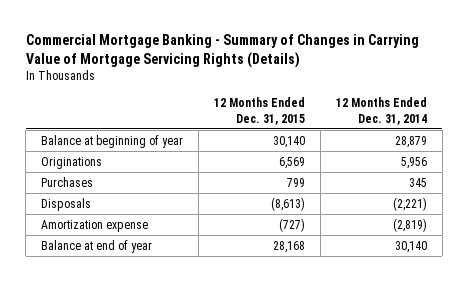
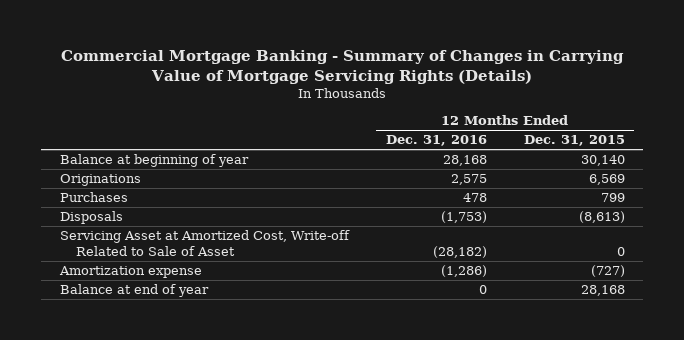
[335,97,427,125] 12 Months Ended Dec. 31, 2014 -> none
none -> [385,135,487,147] Dec. 31, 2016
none -> [59,230,350,256] Servicing Asset at Amortized Cost, Write-off Related to Sale of Asset

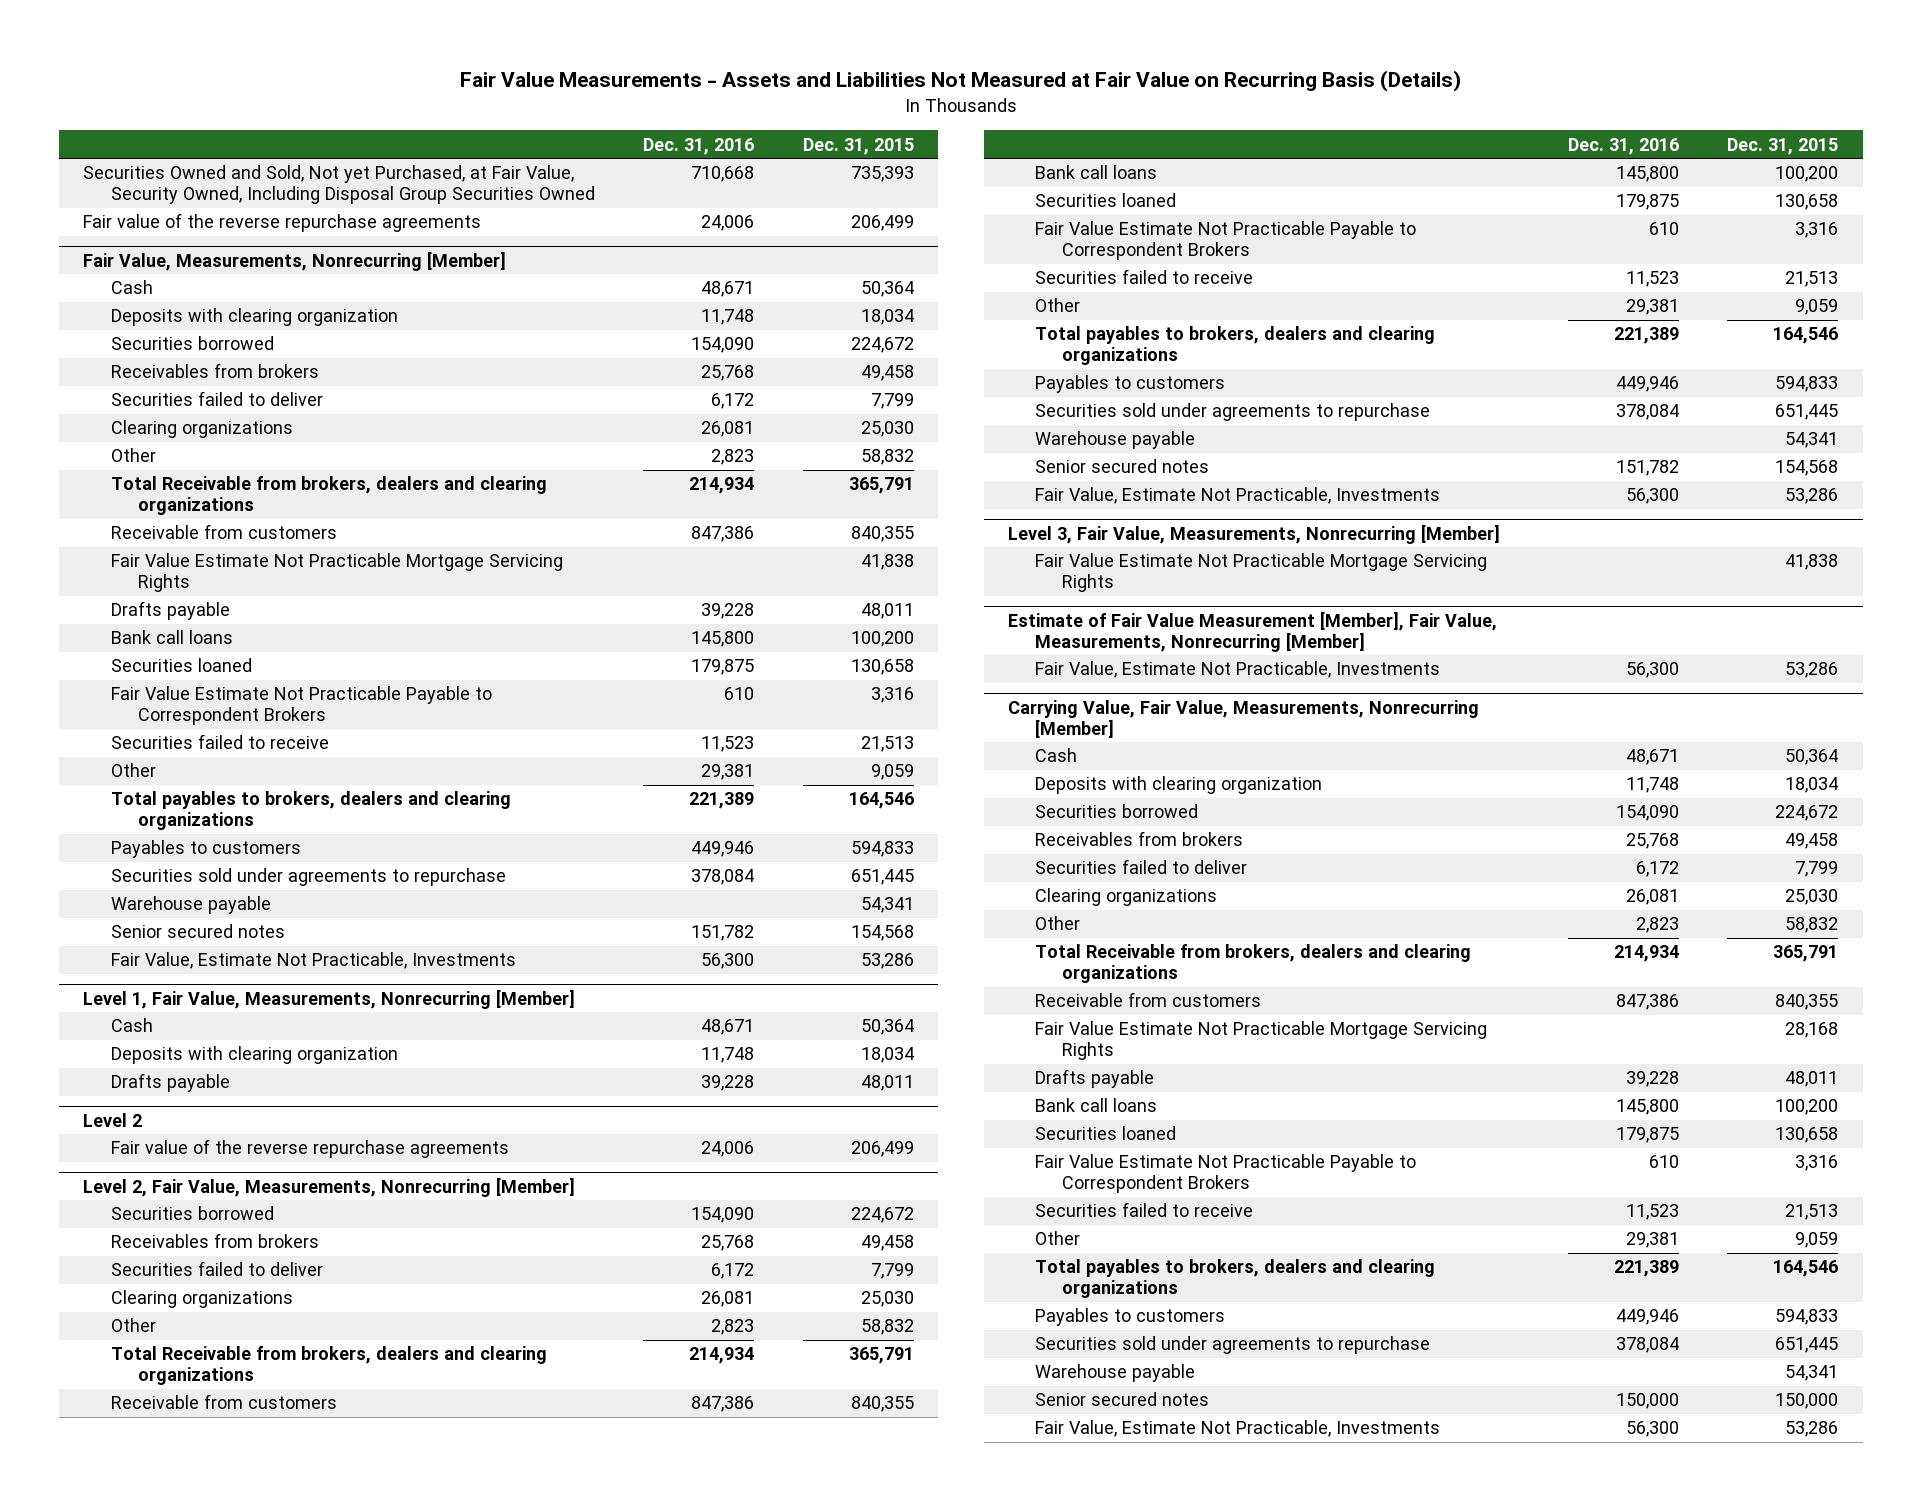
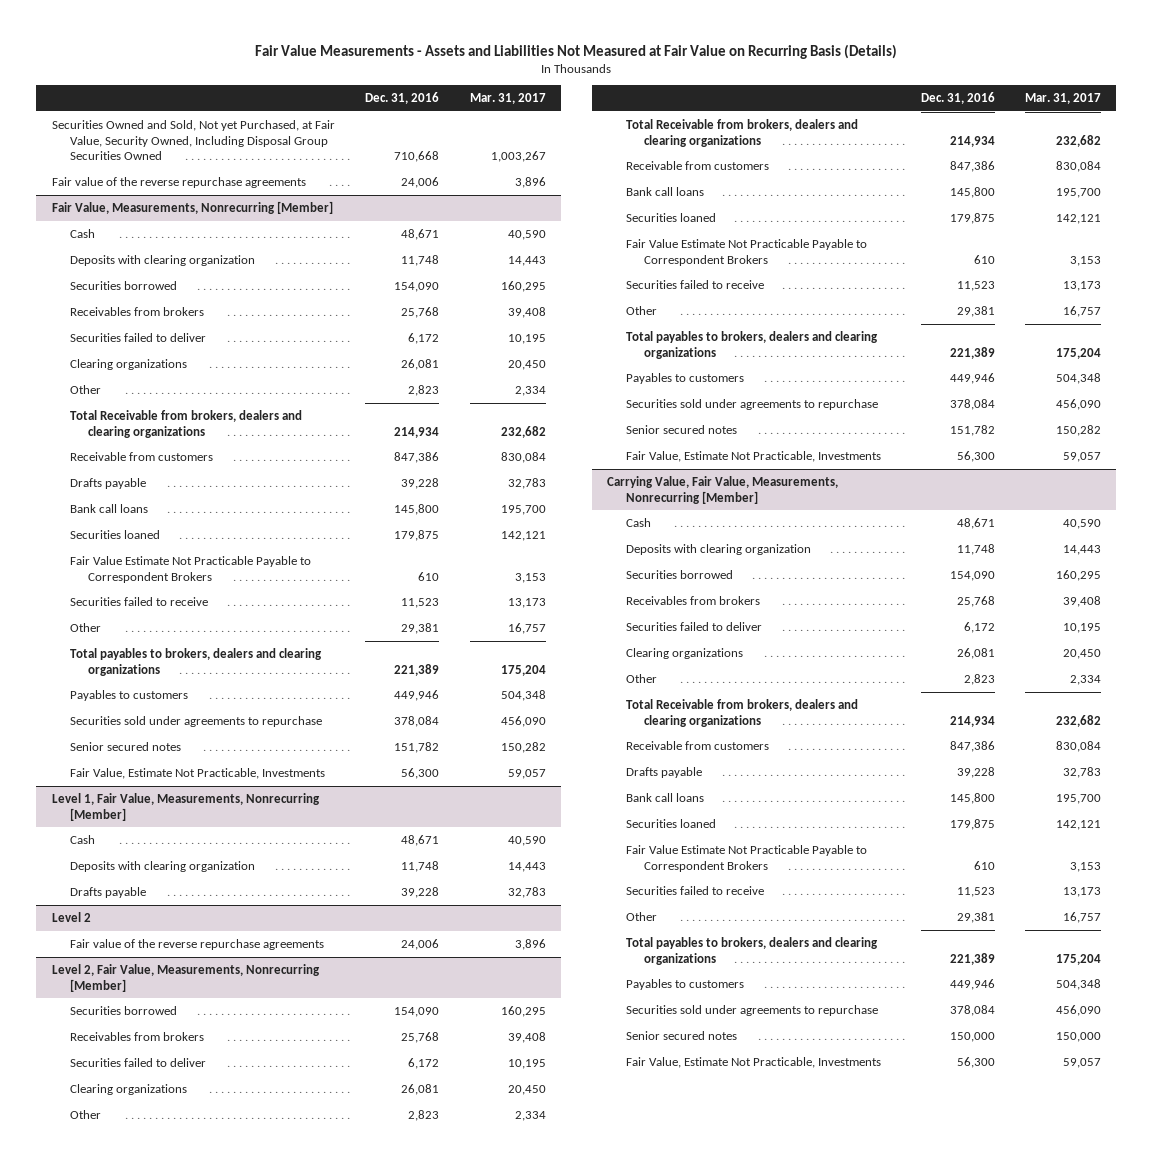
[802,137,914,155] Dec. 31, 2015 -> none
none -> [469,93,546,105] Mar. 31, 2017
[110,553,563,593] Fair Value Estimate Not Practicable Mortgage Servicing Rights -> none
[110,896,271,915] Warehouse payable -> none
[1035,431,1196,450] Warehouse payable -> none
[1007,523,1500,544] Level 3, Fair Value, Measurements, Nonrecurring [Member] -> none
[1035,553,1488,593] Fair Value Estimate Not Practicable Mortgage Servicing Rights -> none
[1007,610,1497,652] Estimate of Fair Value Measurement [Member], Fair Value, Measurements, Nonrecurring [Member] -> none
[1035,661,1441,679] Fair Value, Estimate Not Practicable, Investments -> none
[1035,1021,1488,1061] Fair Value Estimate Not Practicable Mortgage Servicing Rights -> none
[1035,1364,1196,1383] Warehouse payable -> none

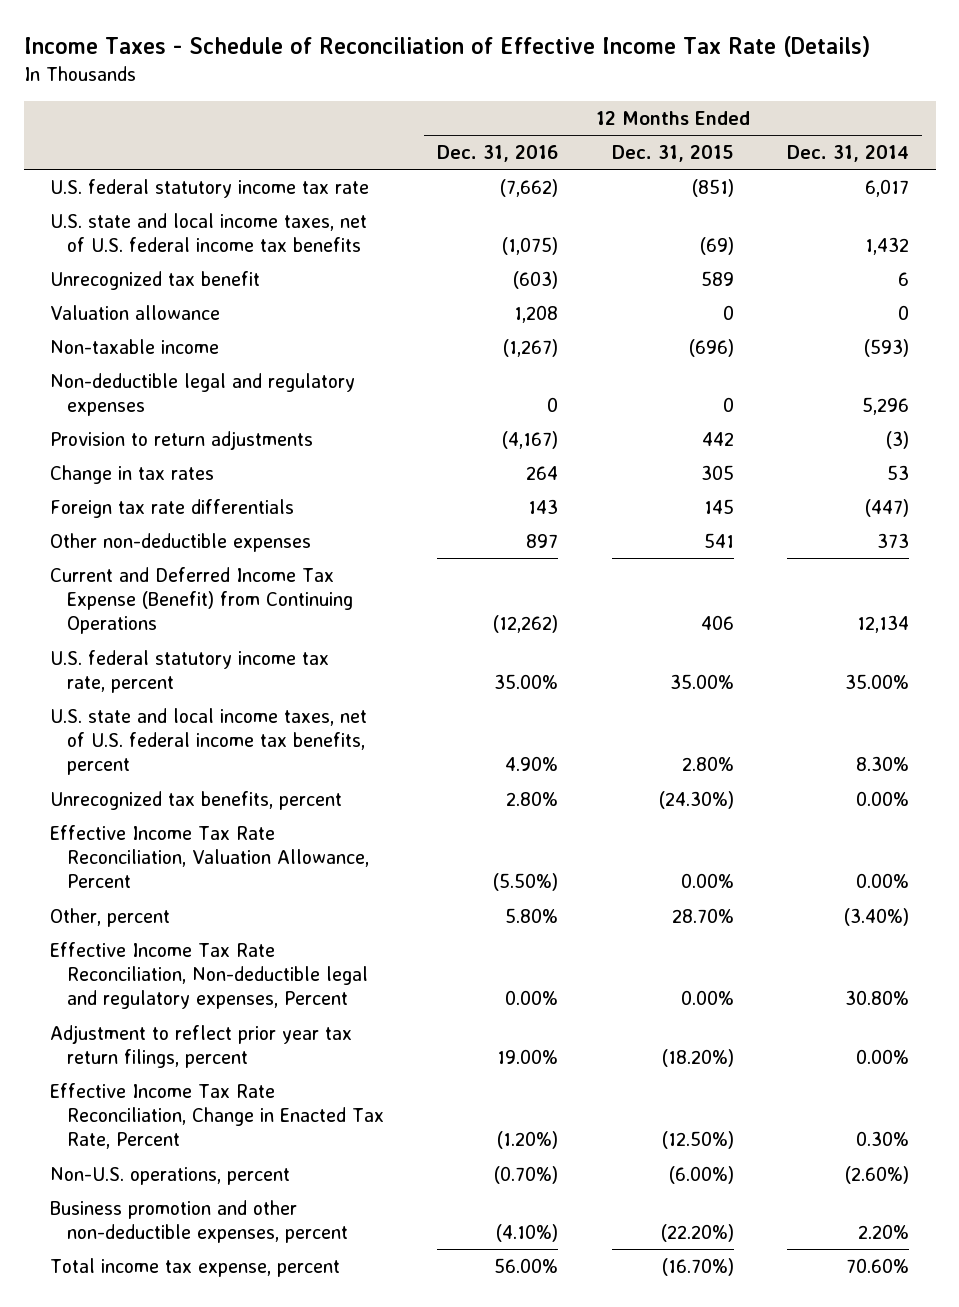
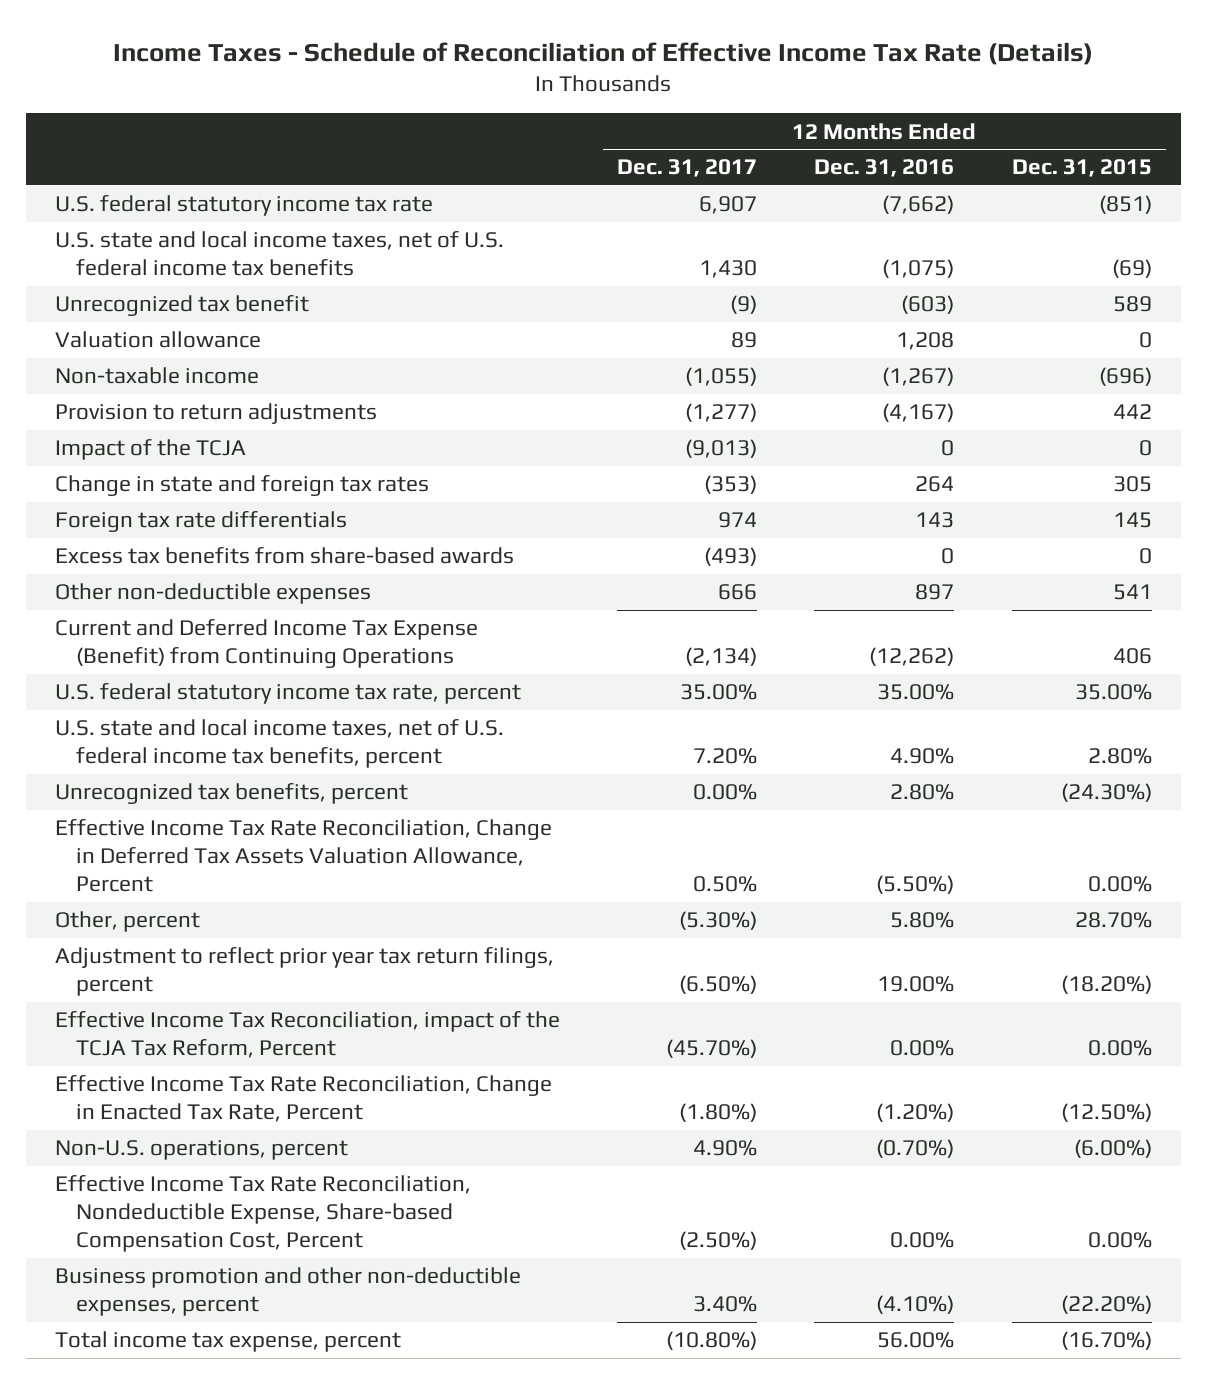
[787,144,910,162] Dec. 31, 2014 -> none
none -> [617,159,758,178] Dec. 31, 2017
[50,372,356,417] Non-deductible legal and regulatory expenses -> none
none -> [54,439,246,461] Impact of the TCJA
[50,464,215,484] Change in tax rates -> [54,475,429,497] Change in state and foreign tax rates
none -> [54,547,514,565] Excess tax benefits from share-based awards
[50,824,370,889] Effective Income Tax Rate Reconciliation, Valuation Allowance, Percent -> [54,819,552,893] Effective Income Tax Rate Reconciliation, Change in Deferred Tax Assets Valuation Allowance, Percent
[50,941,369,1010] Effective Income Tax Rate Reconciliation, Non-deductible legal and regulatory expenses, Percent -> none
none -> [54,1011,560,1059] Effective Income Tax Reconciliation, impact of the TCJA Tax Reform, Percent
none -> [54,1175,471,1253] Effective Income Tax Rate Reconciliation, Nondeductible Expense, Share-based Compensation Cost, Percent

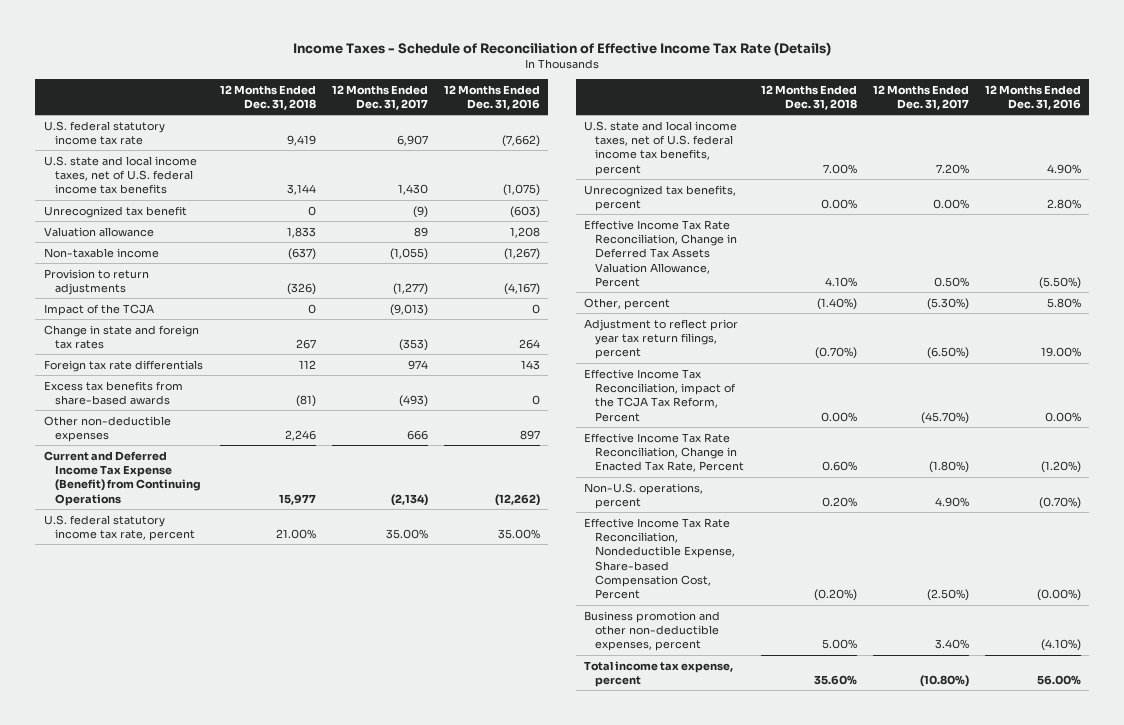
[1011,159,1152,178] Dec. 31, 2015 -> none
none -> [219,84,316,111] 12 Months Ended Dec. 31, 2018
[890,1232,955,1249] 0.00% -> [1036,589,1081,602] (0.00%)

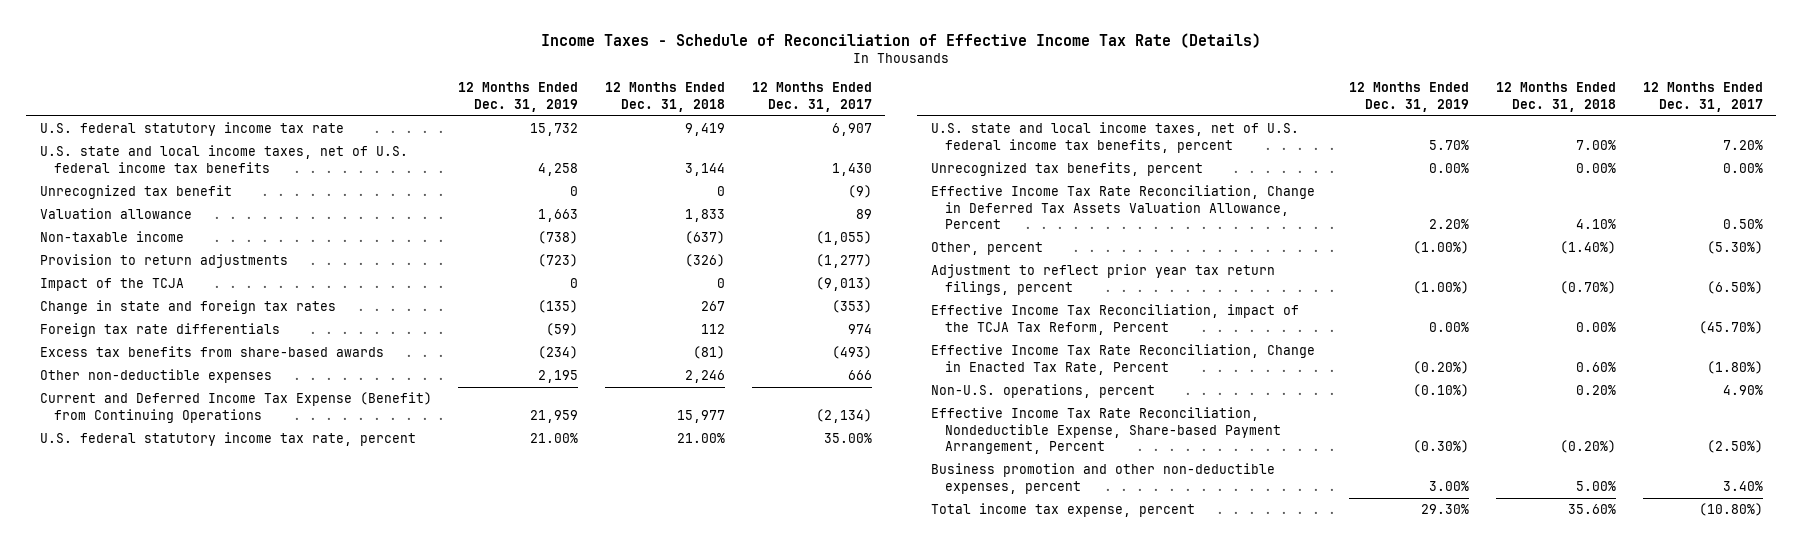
[444,84,541,111] 12 Months Ended Dec. 31, 2016 -> none
none -> [458,82,579,112] 12 Months Ended Dec. 31, 2019
[584,517,736,600] Effective Income Tax Rate Reconciliation, Nondeductible Expense, Share-based Compensation Cost, Percent -> [930,407,1282,455] Effective Income Tax Rate Reconciliation, Nondeductible Expense, Share-based Payment Arrangement, Percent

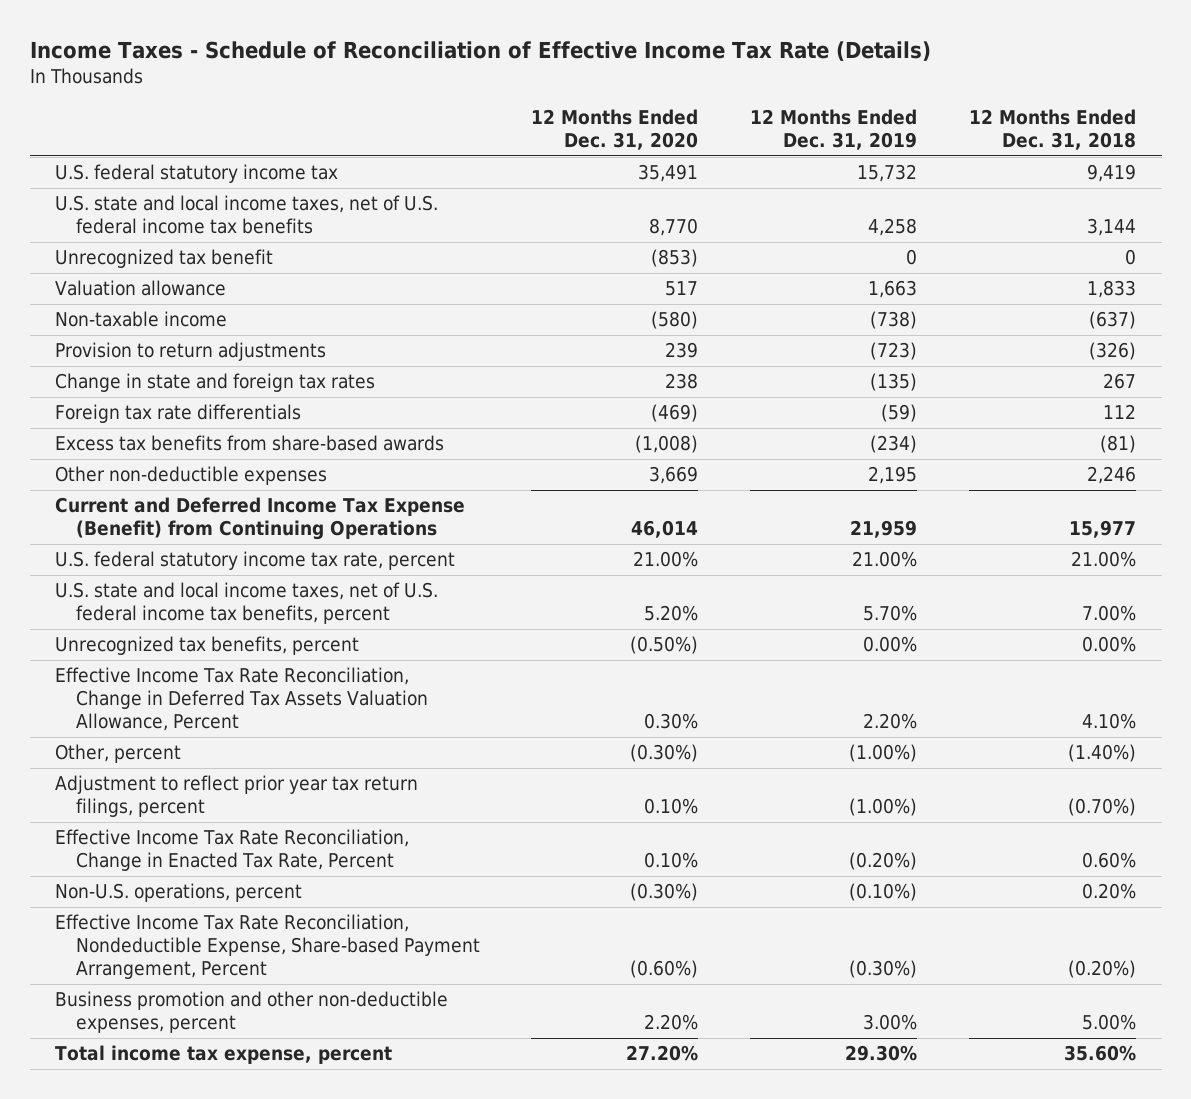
[751,82,872,112] 12 Months Ended Dec. 31, 2017 -> none
none -> [531,108,699,150] 12 Months Ended Dec. 31, 2020
[39,122,344,137] U.S. federal statutory income tax rate -> [55,164,339,184] U.S. federal statutory income tax
[39,278,184,292] Impact of the TCJA -> none
[930,304,1299,335] Effective Income Tax Reconciliation, impact of the TCJA Tax Reform, Percent -> none

